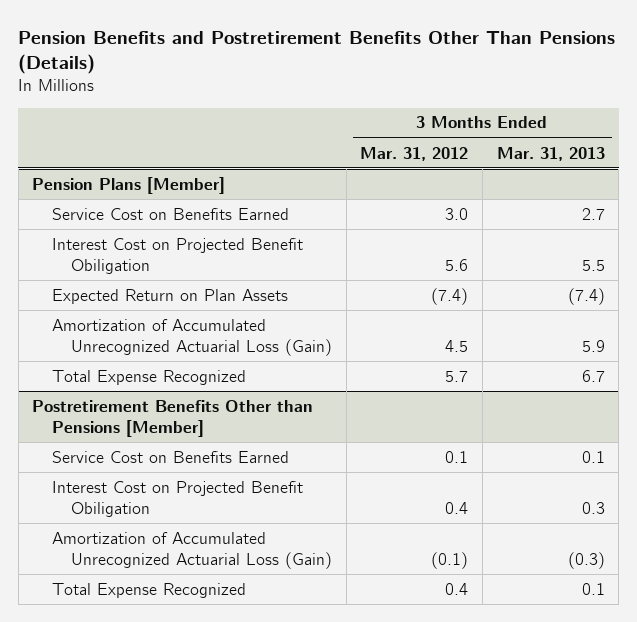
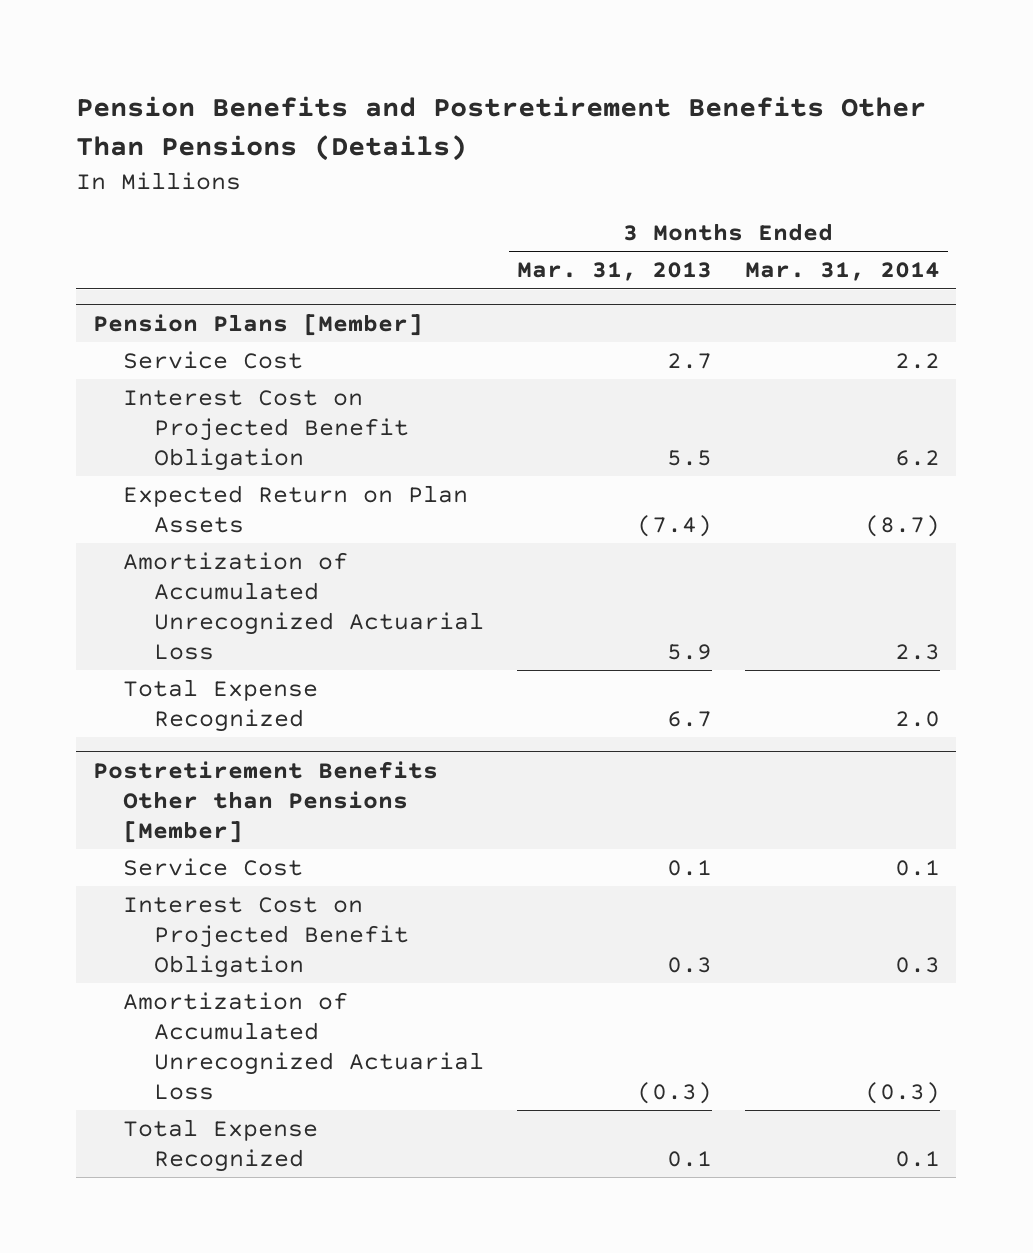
[360,146,469,161] Mar. 31, 2012 -> none
none -> [744,262,940,282] Mar. 31, 2014
[51,207,289,220] Service Cost on Benefits Earned -> [123,351,304,370] Service Cost
[51,237,303,274] Interest Cost on Projected Benefit Obiligation -> [123,390,409,472] Interest Cost on Projected Benefit Obligation
[51,318,333,356] Amortization of Accumulated Unrecognized Actuarial Loss (Gain) -> [123,552,484,661] Amortization of Accumulated Unrecognized Actuarial Loss
[51,450,289,463] Service Cost on Benefits Earned -> [123,858,304,877] Service Cost
[51,480,303,517] Interest Cost on Projected Benefit Obiligation -> [123,897,409,979] Interest Cost on Projected Benefit Obligation
[51,531,333,569] Amortization of Accumulated Unrecognized Actuarial Loss (Gain) -> [123,992,484,1101] Amortization of Accumulated Unrecognized Actuarial Loss

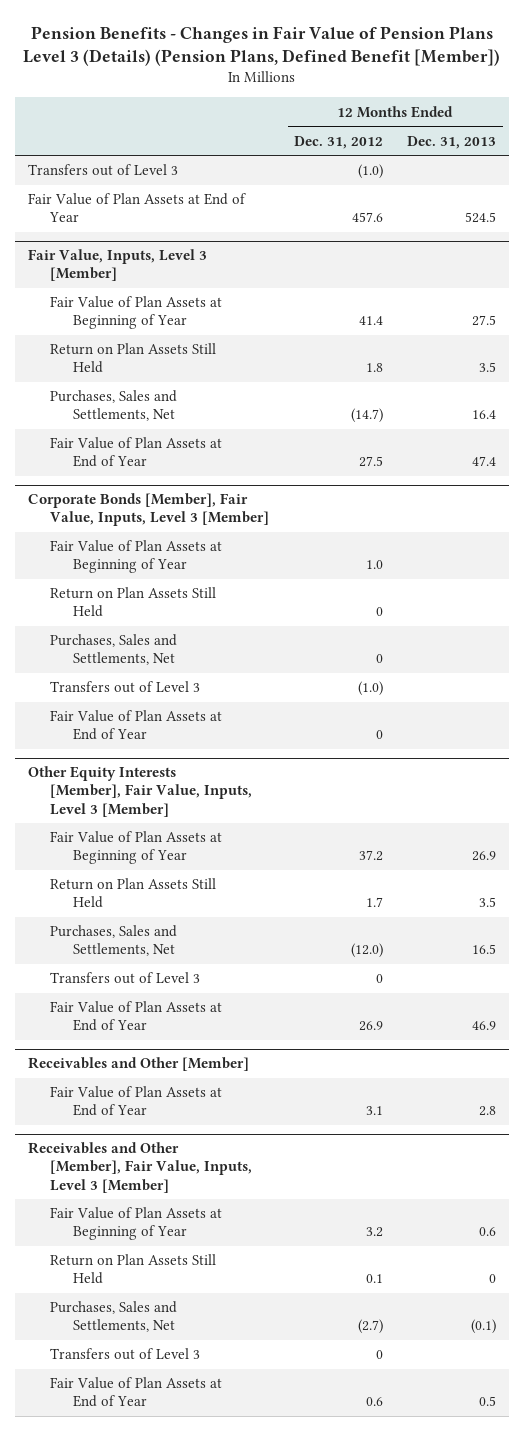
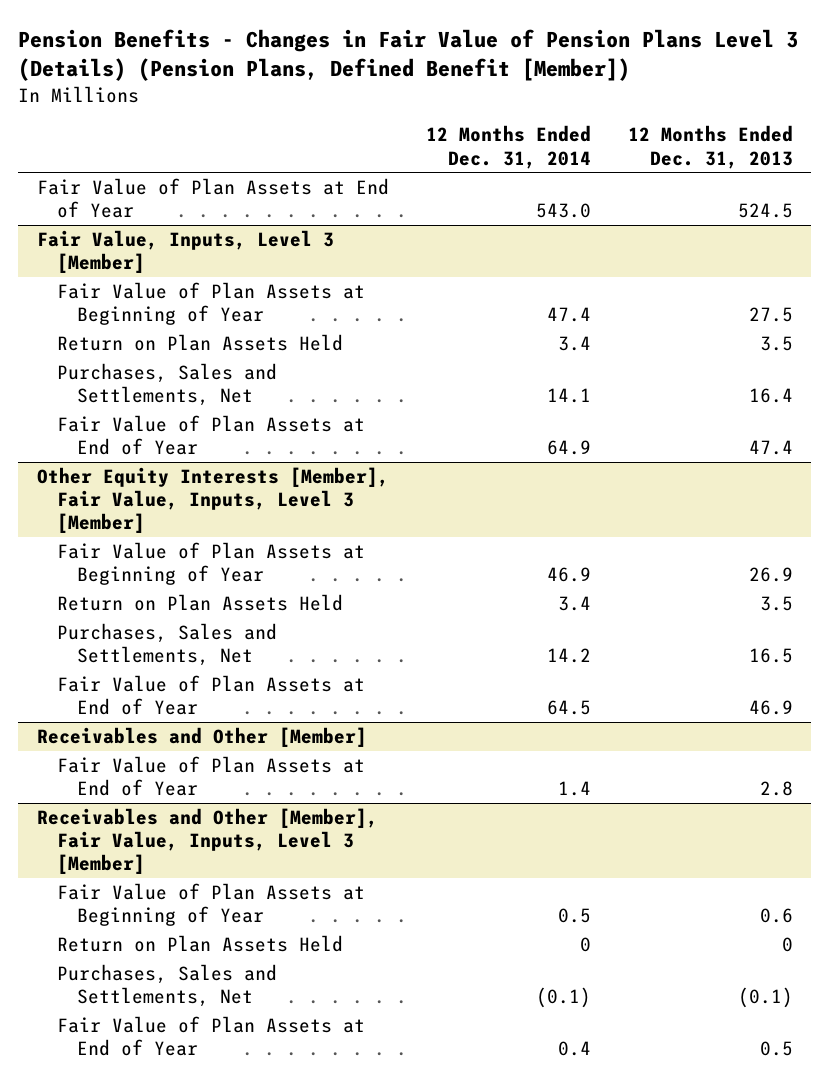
[293,135,383,149] Dec. 31, 2012 -> none
none -> [425,125,591,169] 12 Months Ended Dec. 31, 2014
[27,164,178,177] Transfers out of Level 3 -> none
[50,343,217,374] Return on Plan Assets Still Held -> [56,333,343,351] Return on Plan Assets Held
[27,493,270,527] Corporate Bonds [Member], Fair Value, Inputs, Level 3 [Member] -> none
[50,540,223,574] Fair Value of Plan Assets at Beginning of Year -> none
[50,587,217,618] Return on Plan Assets Still Held -> none
[50,634,178,666] Purchases, Sales and Settlements, Net -> none
[50,681,201,694] Transfers out of Level 3 -> none
[50,710,223,741] Fair Value of Plan Assets at End of Year -> none
[50,878,217,909] Return on Plan Assets Still Held -> [56,593,343,611] Return on Plan Assets Held
[50,972,201,985] Transfers out of Level 3 -> none
[50,1254,217,1285] Return on Plan Assets Still Held -> [56,934,343,952] Return on Plan Assets Held
[50,1348,201,1361] Transfers out of Level 3 -> none

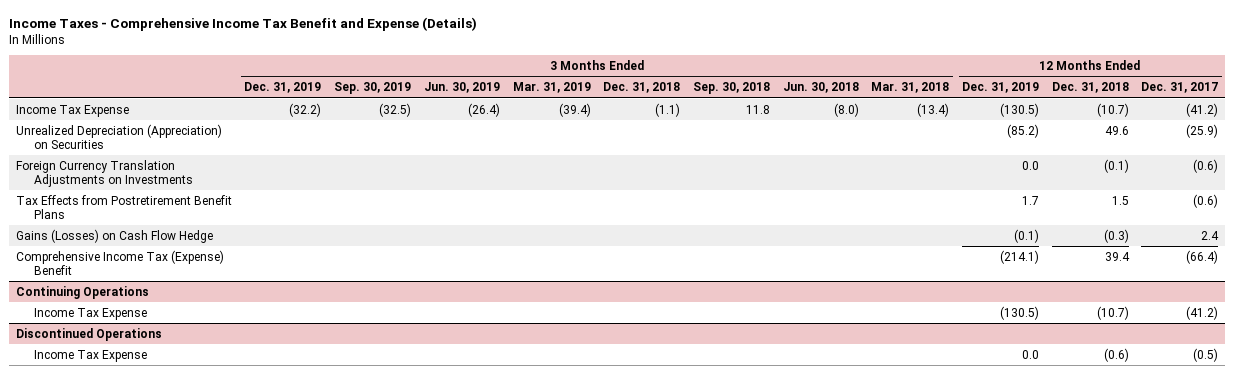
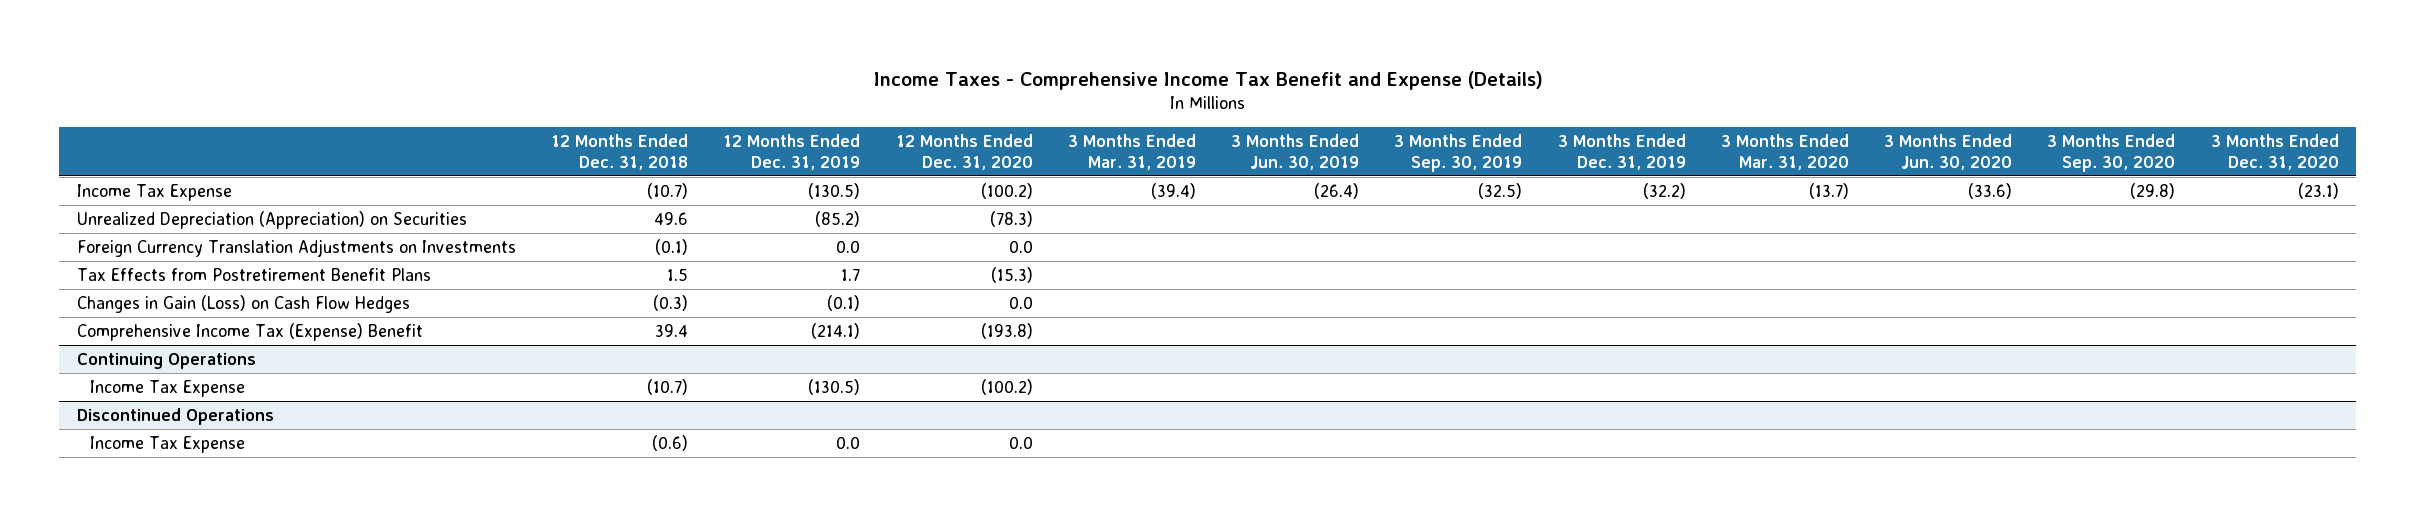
[603,82,681,94] Dec. 31, 2018 -> none
[692,82,770,95] Sep. 30, 2018 -> none
[782,82,859,94] Jun. 30, 2018 -> none
[871,82,950,94] Mar. 31, 2018 -> none
[1141,82,1219,94] Dec. 31, 2017 -> none
none -> [895,133,1033,170] 12 Months Ended Dec. 31, 2020
none -> [1720,133,1849,170] 3 Months Ended Mar. 31, 2020
none -> [1884,133,2013,170] 3 Months Ended Jun. 30, 2020
none -> [2047,133,2176,172] 3 Months Ended Sep. 30, 2020
none -> [2210,133,2339,170] 3 Months Ended Dec. 31, 2020
[15,228,213,243] Gains (Losses) on Cash Flow Hedge -> [76,295,410,314] Changes in Gain (Loss) on Cash Flow Hedges

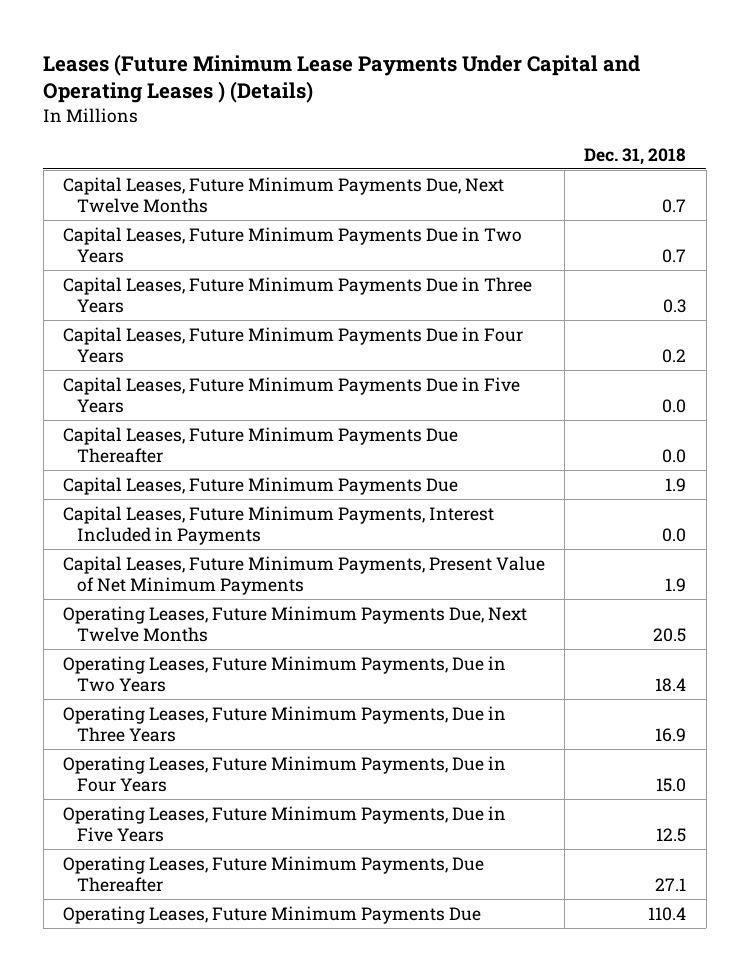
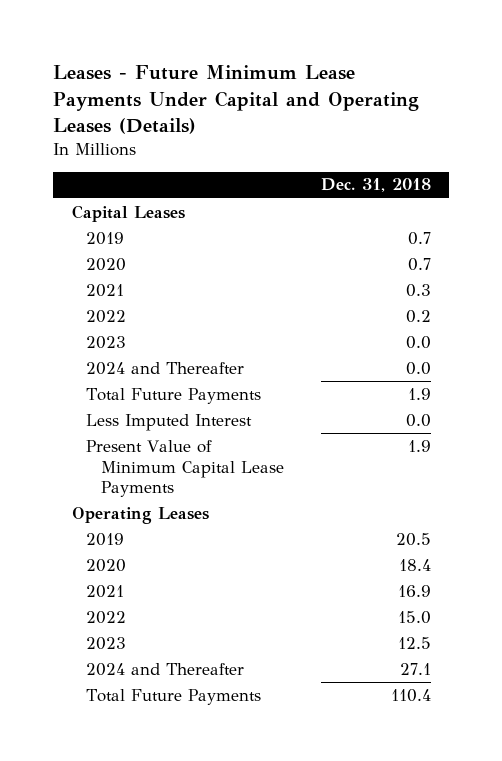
[43,53,641,104] Leases (Future Minimum Lease Payments Under Capital and Operating Leases ) (Details) -> [53,65,420,134] Leases - Future Minimum Lease Payments Under Capital and Operating Leases (Details)
none -> [71,204,185,222] Capital Leases
[62,176,504,213] Capital Leases, Future Minimum Payments Due, Next Twelve Months -> [86,231,125,245] 2019
[62,226,522,263] Capital Leases, Future Minimum Payments Due in Two Years -> [86,257,127,271] 2020
[62,276,532,313] Capital Leases, Future Minimum Payments Due in Three Years -> [86,283,125,297] 2021
[62,326,523,363] Capital Leases, Future Minimum Payments Due in Four Years -> [86,309,127,323] 2022
[62,376,520,413] Capital Leases, Future Minimum Payments Due in Five Years -> [86,335,127,349] 2023
[62,426,458,463] Capital Leases, Future Minimum Payments Due Thereafter -> [86,361,245,375] 2024 and Thereafter
[62,476,458,495] Capital Leases, Future Minimum Payments Due -> [86,387,262,404] Total Future Payments
[62,505,494,545] Capital Leases, Future Minimum Payments, Interest Included in Payments -> [86,413,253,431] Less Imputed Interest
[62,555,545,595] Capital Leases, Future Minimum Payments, Present Value of Net Minimum Payments -> [86,439,284,498] Present Value of Minimum Capital Lease Payments
none -> [71,506,209,524] Operating Leases
[62,605,527,642] Operating Leases, Future Minimum Payments Due, Next Twelve Months -> [86,532,125,546] 2019
[62,655,506,692] Operating Leases, Future Minimum Payments, Due in Two Years -> [86,558,127,572] 2020
[62,705,506,742] Operating Leases, Future Minimum Payments, Due in Three Years -> [86,584,125,598] 2021
[62,755,506,792] Operating Leases, Future Minimum Payments, Due in Four Years -> [86,610,127,624] 2022
[62,805,506,842] Operating Leases, Future Minimum Payments, Due in Five Years -> [86,636,127,650] 2023
[62,855,484,892] Operating Leases, Future Minimum Payments, Due Thereafter -> [86,662,245,676] 2024 and Thereafter
[62,905,481,924] Operating Leases, Future Minimum Payments Due -> [86,688,262,705] Total Future Payments

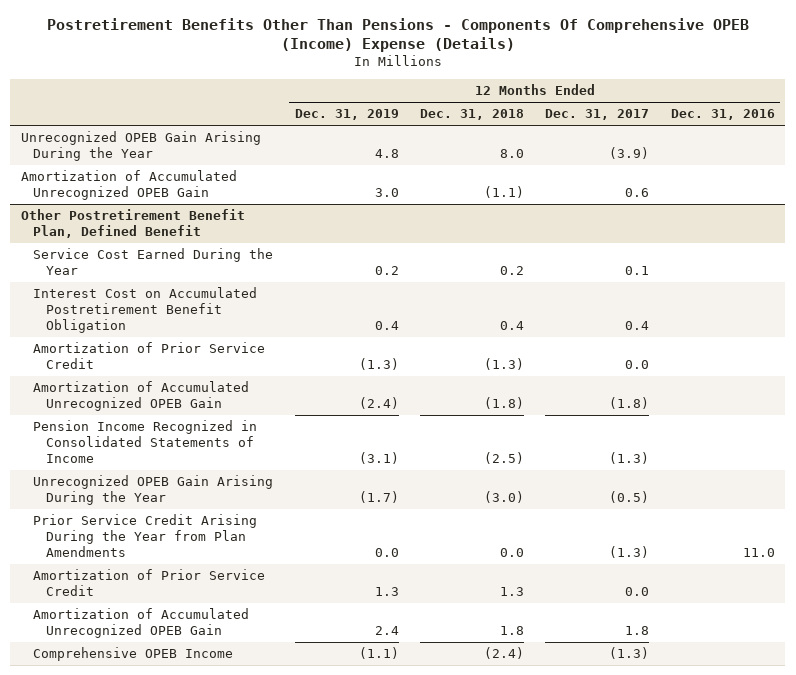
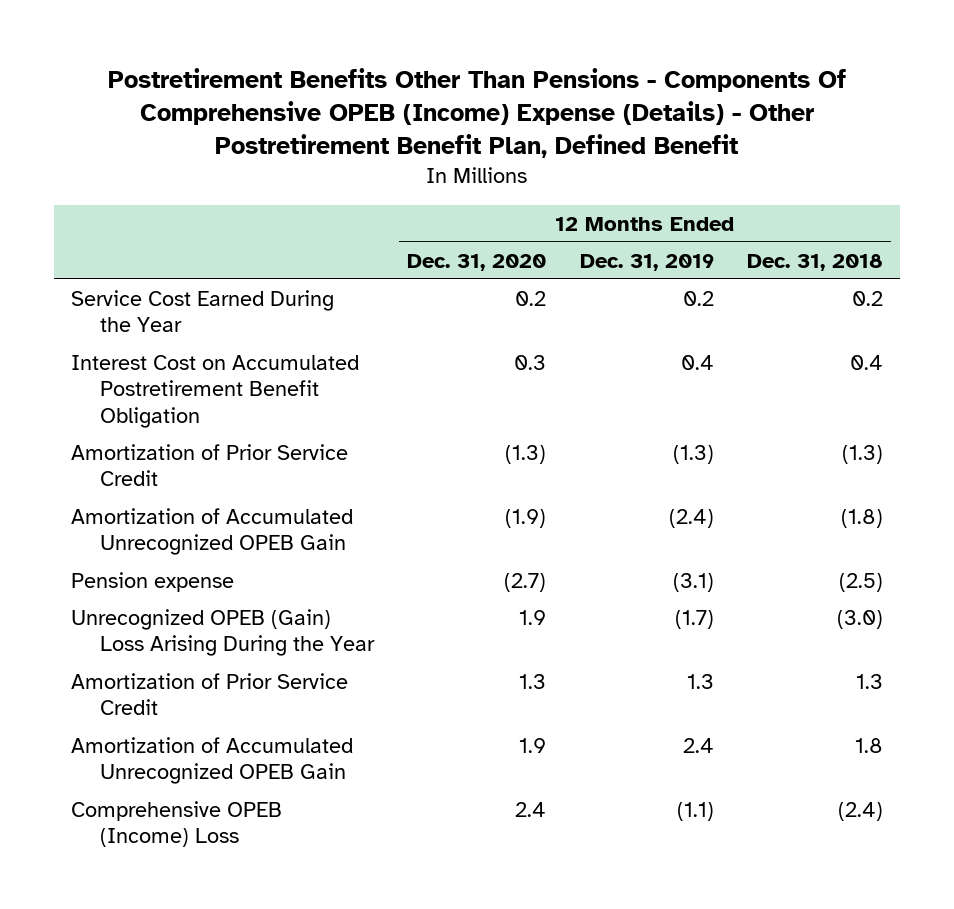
[46,17,749,53] Postretirement Benefits Other Than Pensions - Components Of Comprehensive OPEB (Income) Expense (Details) -> [107,67,846,159] Postretirement Benefits Other Than Pensions - Components Of Comprehensive OPEB (Income) Expense (Details) - Other Postretirement Benefit Plan, Defined Benefit
[545,109,650,121] Dec. 31, 2017 -> none
[670,109,775,121] Dec. 31, 2016 -> none
none -> [407,253,547,271] Dec. 31, 2020
[20,131,261,162] Unrecognized OPEB Gain Arising During the Year -> none
[20,170,237,201] Amortization of Accumulated Unrecognized OPEB Gain -> none
[20,209,245,239] Other Postretirement Benefit Plan, Defined Benefit -> none
[33,514,258,558] Prior Service Credit Arising During the Year from Plan Amendments -> none
[33,420,258,464] Pension Income Recognized in Consolidated Statements of Income -> [71,571,235,592] Pension expense
[33,475,274,506] Unrecognized OPEB Gain Arising During the Year -> [71,608,375,657] Unrecognized OPEB (Gain) Loss Arising During the Year
[33,647,234,662] Comprehensive OPEB Income -> [71,800,283,848] Comprehensive OPEB (Income) Loss

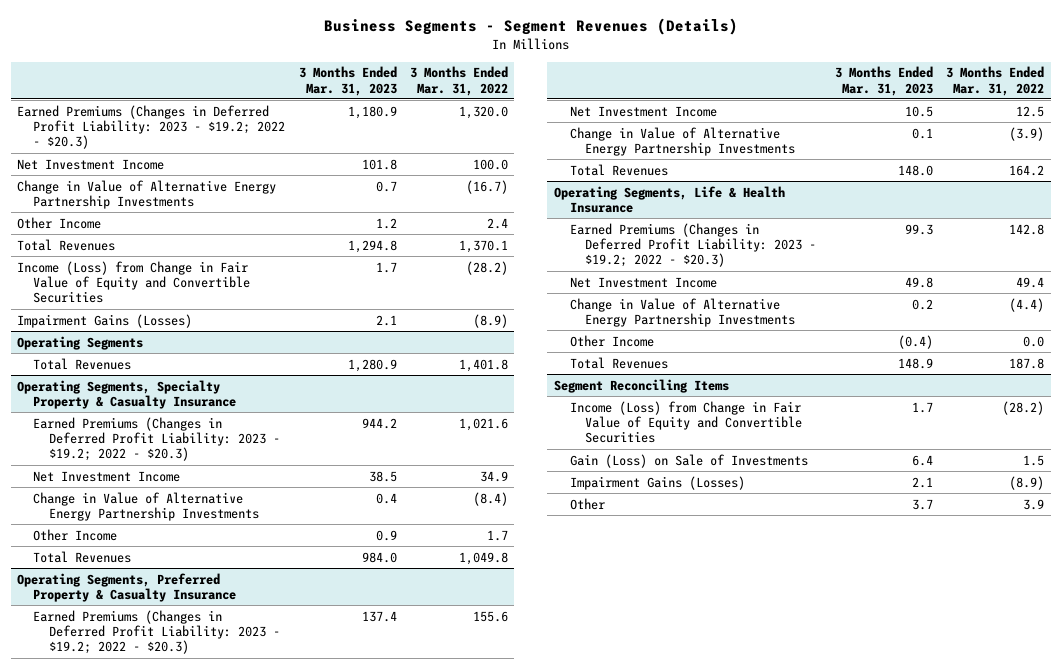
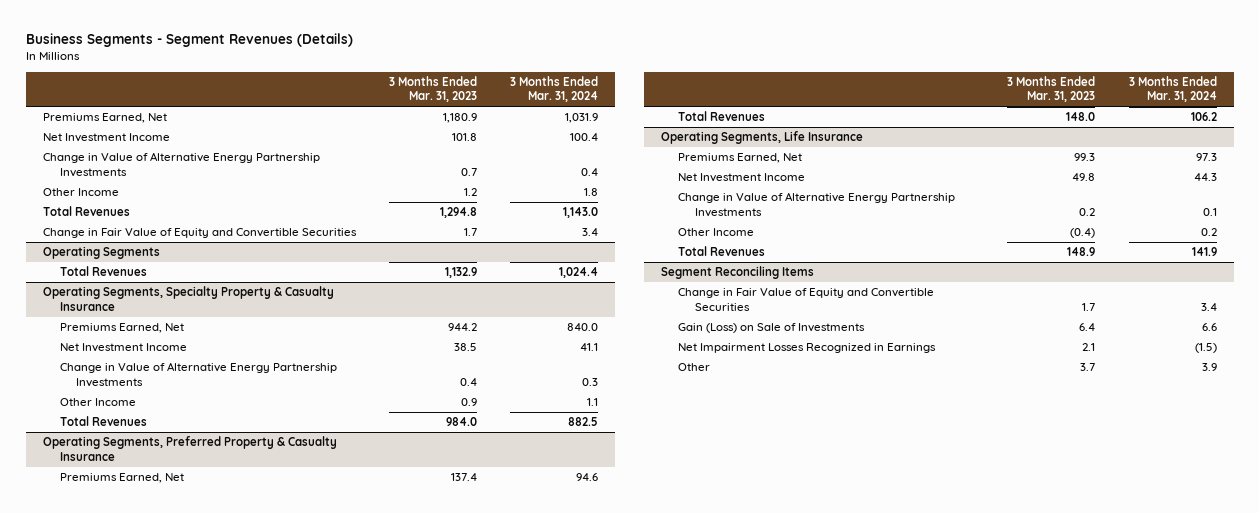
[409,66,508,96] 3 Months Ended Mar. 31, 2022 -> none
none -> [510,75,599,103] 3 Months Ended Mar. 31, 2024
[17,104,286,150] Earned Premiums (Changes in Deferred Profit Liability: 2023 - $19.2; 2022 - $20.3) -> [42,113,167,124] Premiums Earned, Net
[17,313,193,328] Impairment Gains (Losses) -> none
[17,260,251,304] Income (Loss) from Change in Fair Value of Equity and Convertible Securities -> [42,228,357,239] Change in Fair Value of Equity and Convertible Securities
[347,358,397,372] 1,280.9 -> [445,267,478,279] 1,132.9
[33,416,281,462] Earned Premiums (Changes in Deferred Profit Liability: 2023 - $19.2; 2022 - $20.3) -> [59,323,184,334] Premiums Earned, Net
[569,105,717,117] Net Investment Income -> none
[569,126,796,156] Change in Value of Alternative Energy Partnership Investments -> none
[33,609,281,655] Earned Premiums (Changes in Deferred Profit Liability: 2023 - $19.2; 2022 - $20.3) -> [59,473,184,484] Premiums Earned, Net
[553,185,785,213] Operating Segments, Life & Health Insurance -> [661,131,864,145] Operating Segments, Life Insurance
[569,222,817,268] Earned Premiums (Changes in Deferred Profit Liability: 2023 - $19.2; 2022 - $20.3) -> [677,153,802,164] Premiums Earned, Net
[569,400,803,444] Income (Loss) from Change in Fair Value of Equity and Convertible Securities -> [677,288,934,311] Change in Fair Value of Equity and Convertible Securities
[569,475,745,490] Impairment Gains (Losses) -> none
none -> [677,343,936,354] Net Impairment Losses Recognized in Earnings

